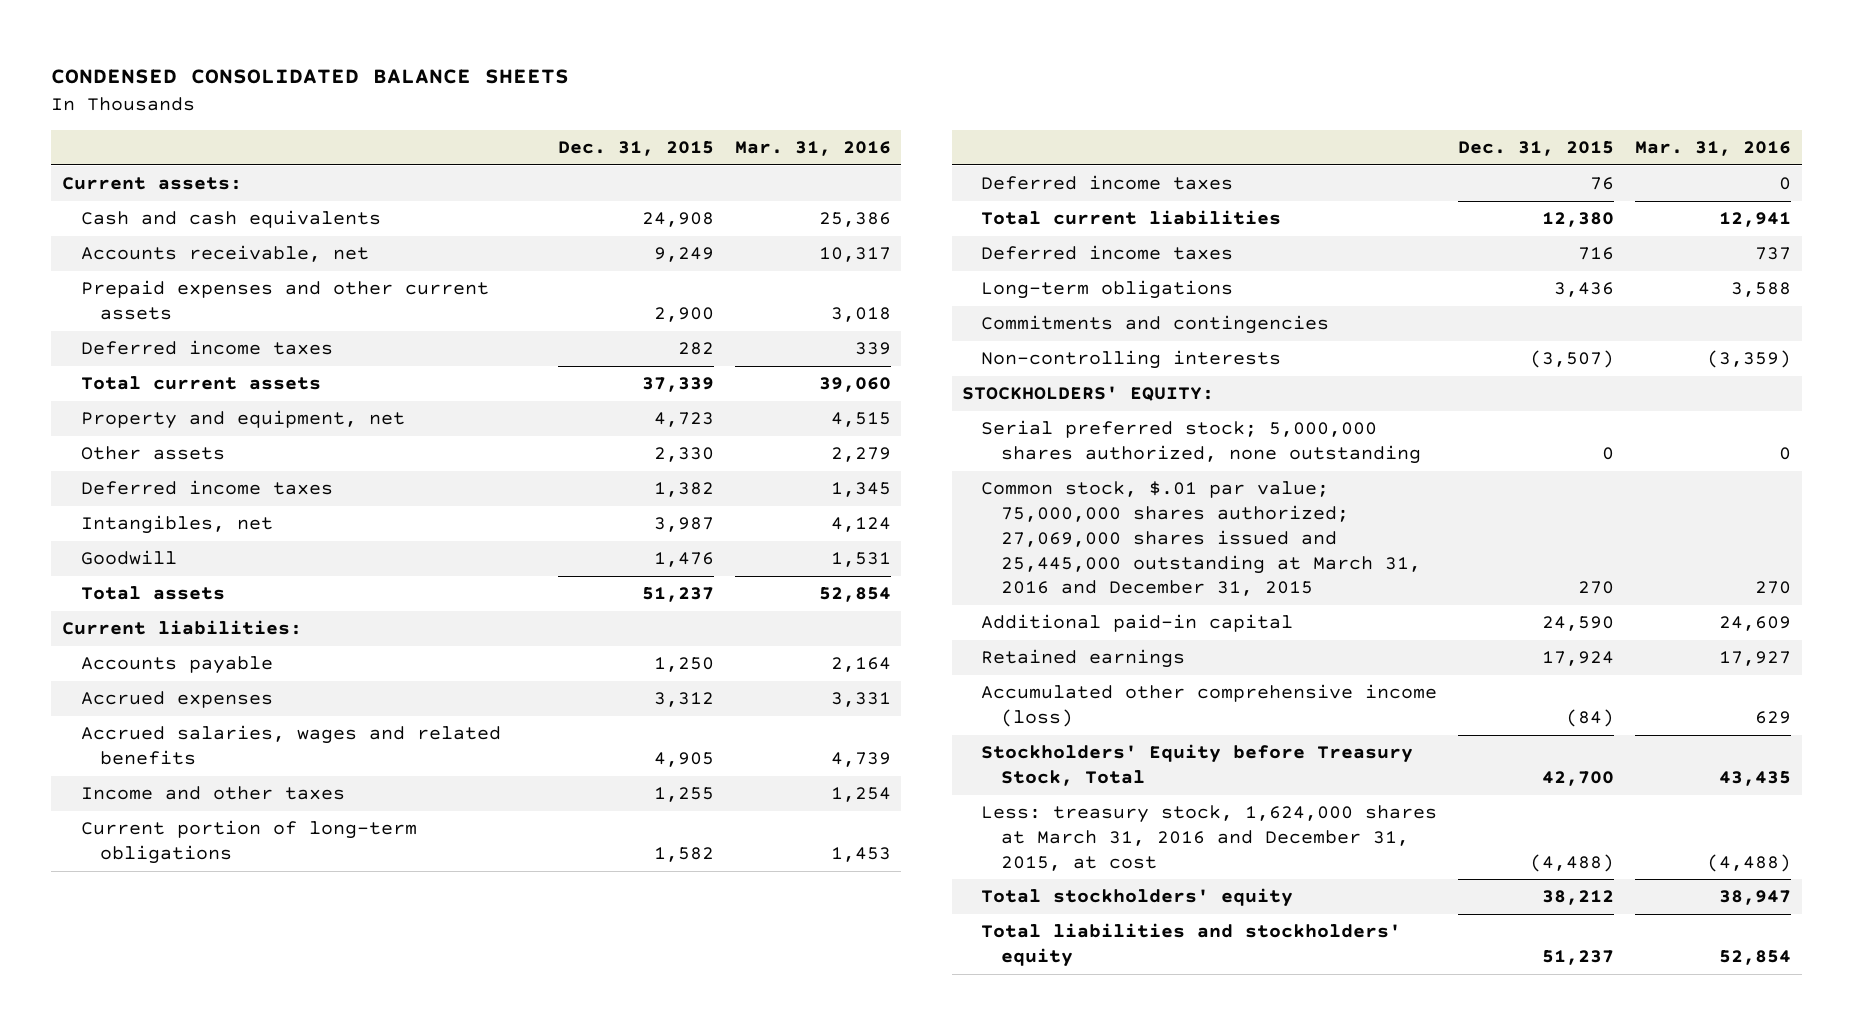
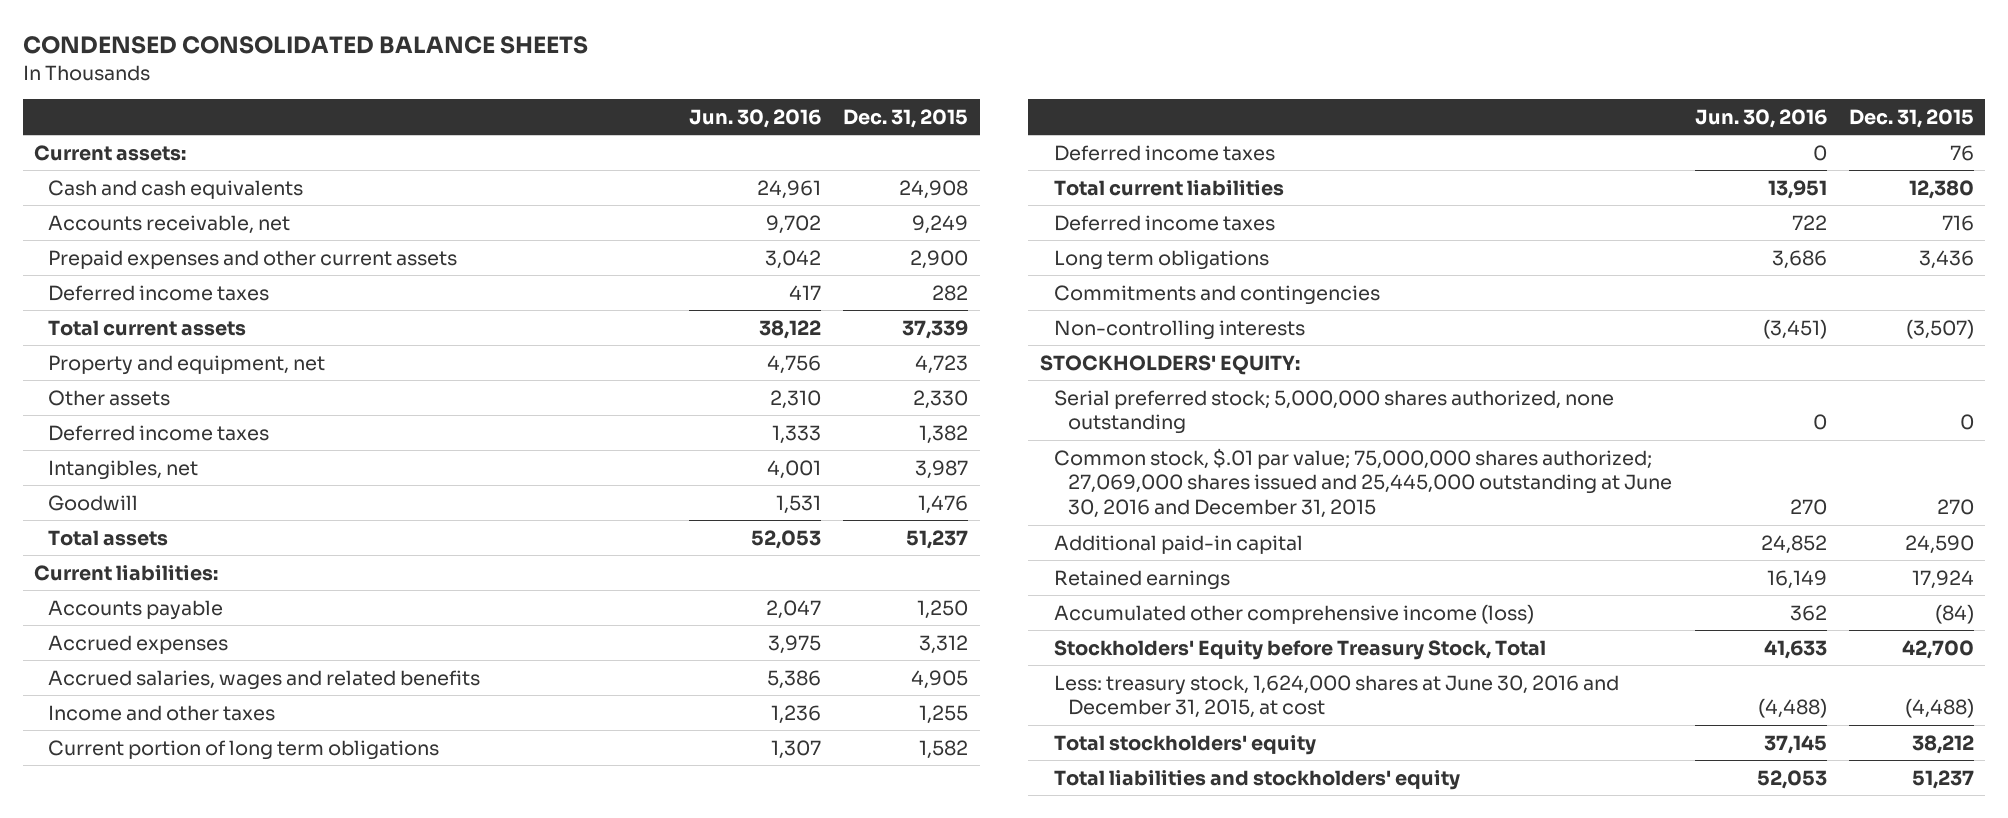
[734,141,891,157] Mar. 31, 2016 -> none
none -> [688,108,821,128] Jun. 30, 2016
[81,820,418,865] Current portion of long-term obligations -> [48,739,440,760] Current portion of long term obligations
[981,280,1234,300] Long-term obligations -> [1053,249,1269,270] Long term obligations
[981,481,1421,597] Common stock, $.01 par value; 75,000,000 shares authorized; 27,069,000 shares issued and 25,445,000 outstanding at March 31, 2016 and December 31, 2015 -> [1053,447,1673,519] Common stock, $.01 par value; 75,000,000 shares authorized; 27,069,000 shares issued and 25,445,000 outstanding at June 30, 2016 and December 31, 2015
[981,805,1438,871] Less: treasury stock, 1,624,000 shares at March 31, 2016 and December 31, 2015, at cost -> [1053,674,1619,719] Less: treasury stock, 1,624,000 shares at June 30, 2016 and December 31, 2015, at cost

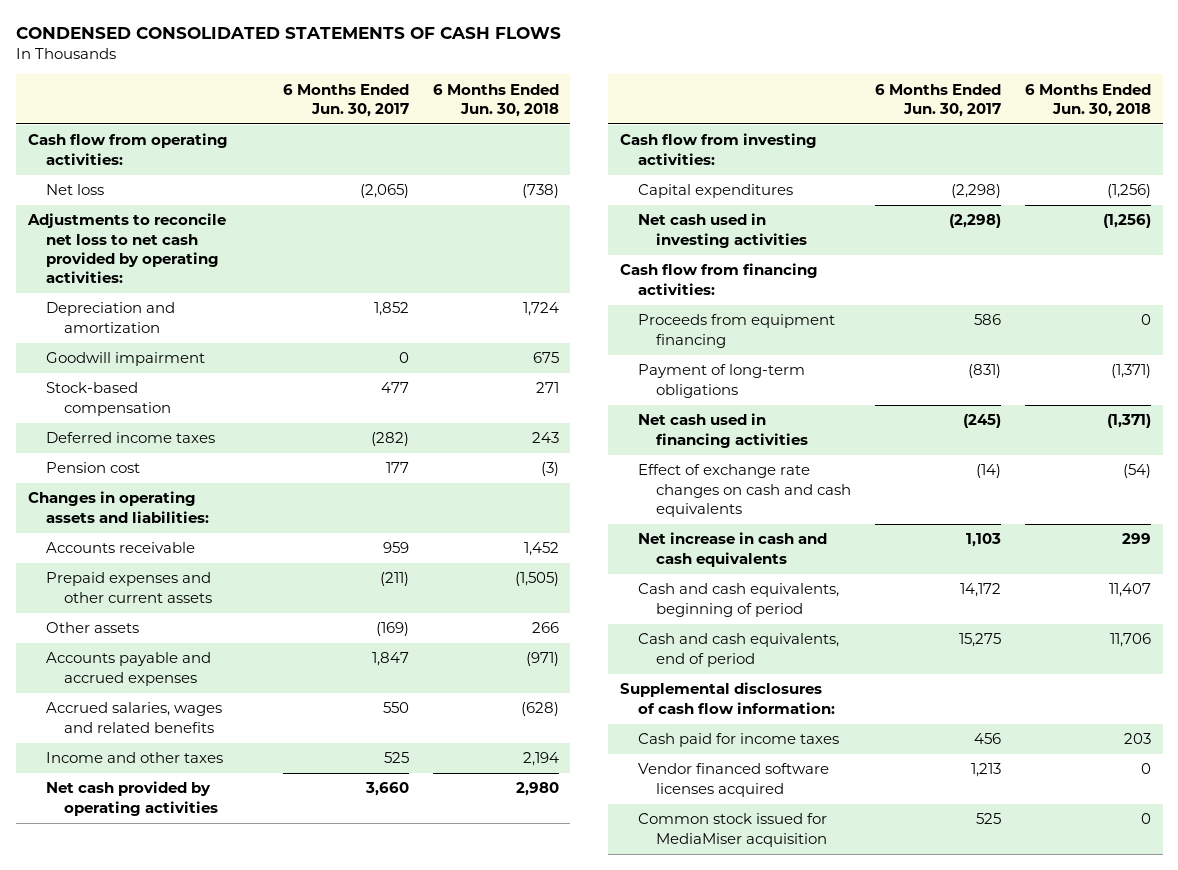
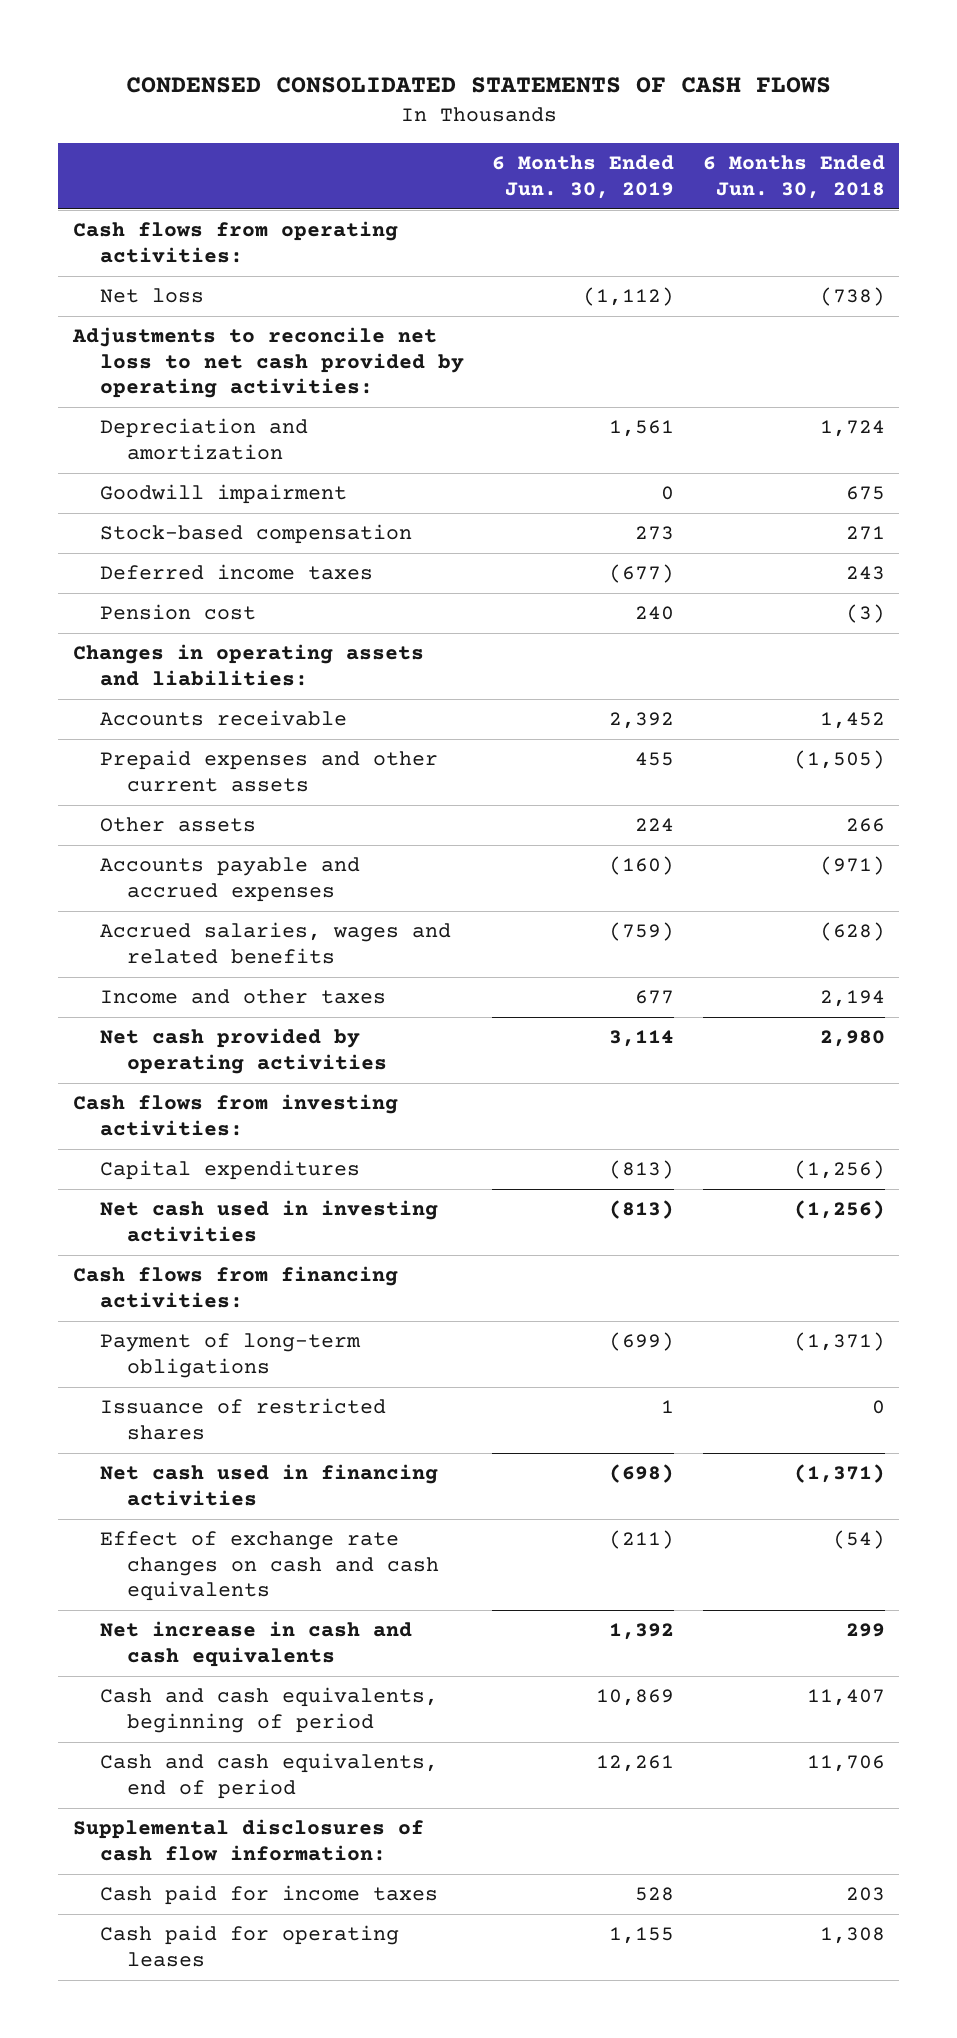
[282,83,409,117] 6 Months Ended Jun. 30, 2017 -> none
none -> [492,155,675,199] 6 Months Ended Jun. 30, 2019
[27,133,228,165] Cash flow from operating activities: -> [72,221,398,263] Cash flows from operating activities:
[619,133,817,165] Cash flow from investing activities: -> [72,1094,398,1136] Cash flows from investing activities:
[637,314,835,348] Proceeds from equipment financing -> none
[619,263,818,295] Cash flow from financing activities: -> [72,1266,398,1308] Cash flows from financing activities:
none -> [100,1398,387,1440] Issuance of restricted shares
[637,763,829,797] Vendor financed software licenses acquired -> none
[637,813,827,847] Common stock issued for MediaMiser acquisition -> none
none -> [100,1925,400,1967] Cash paid for operating leases

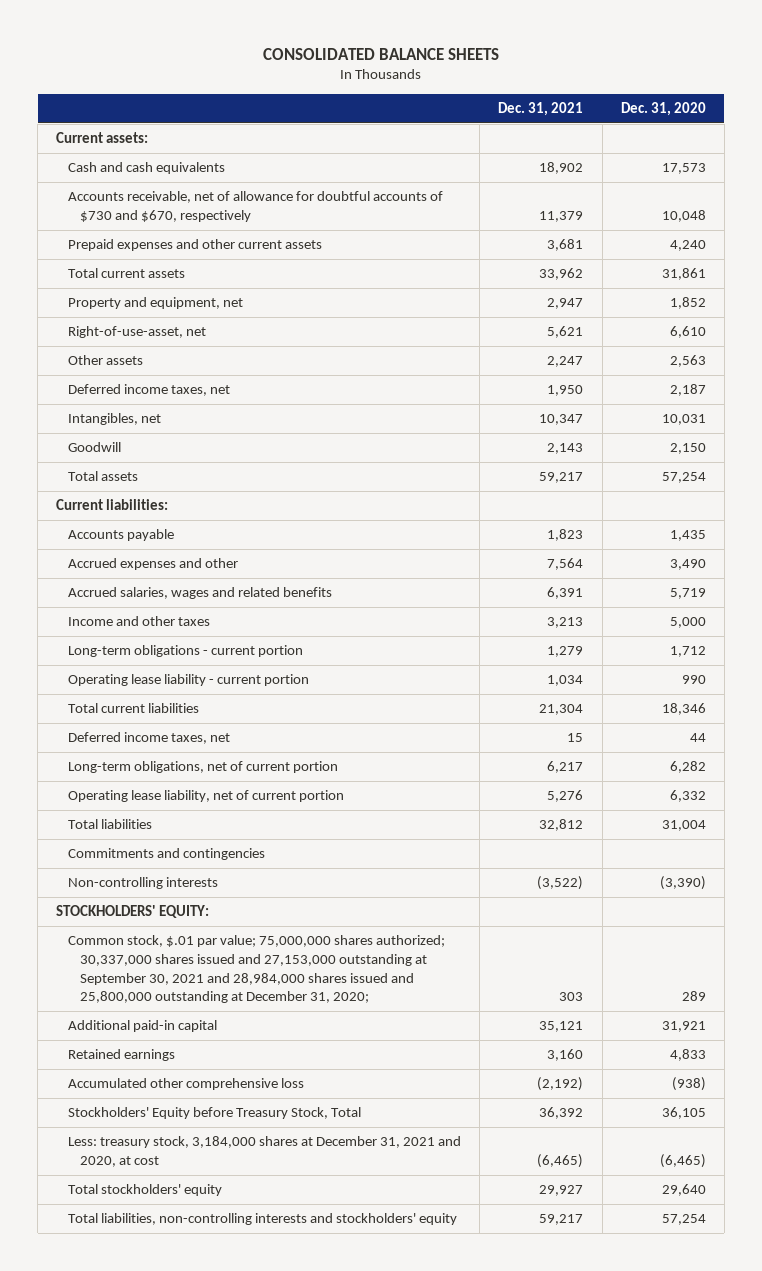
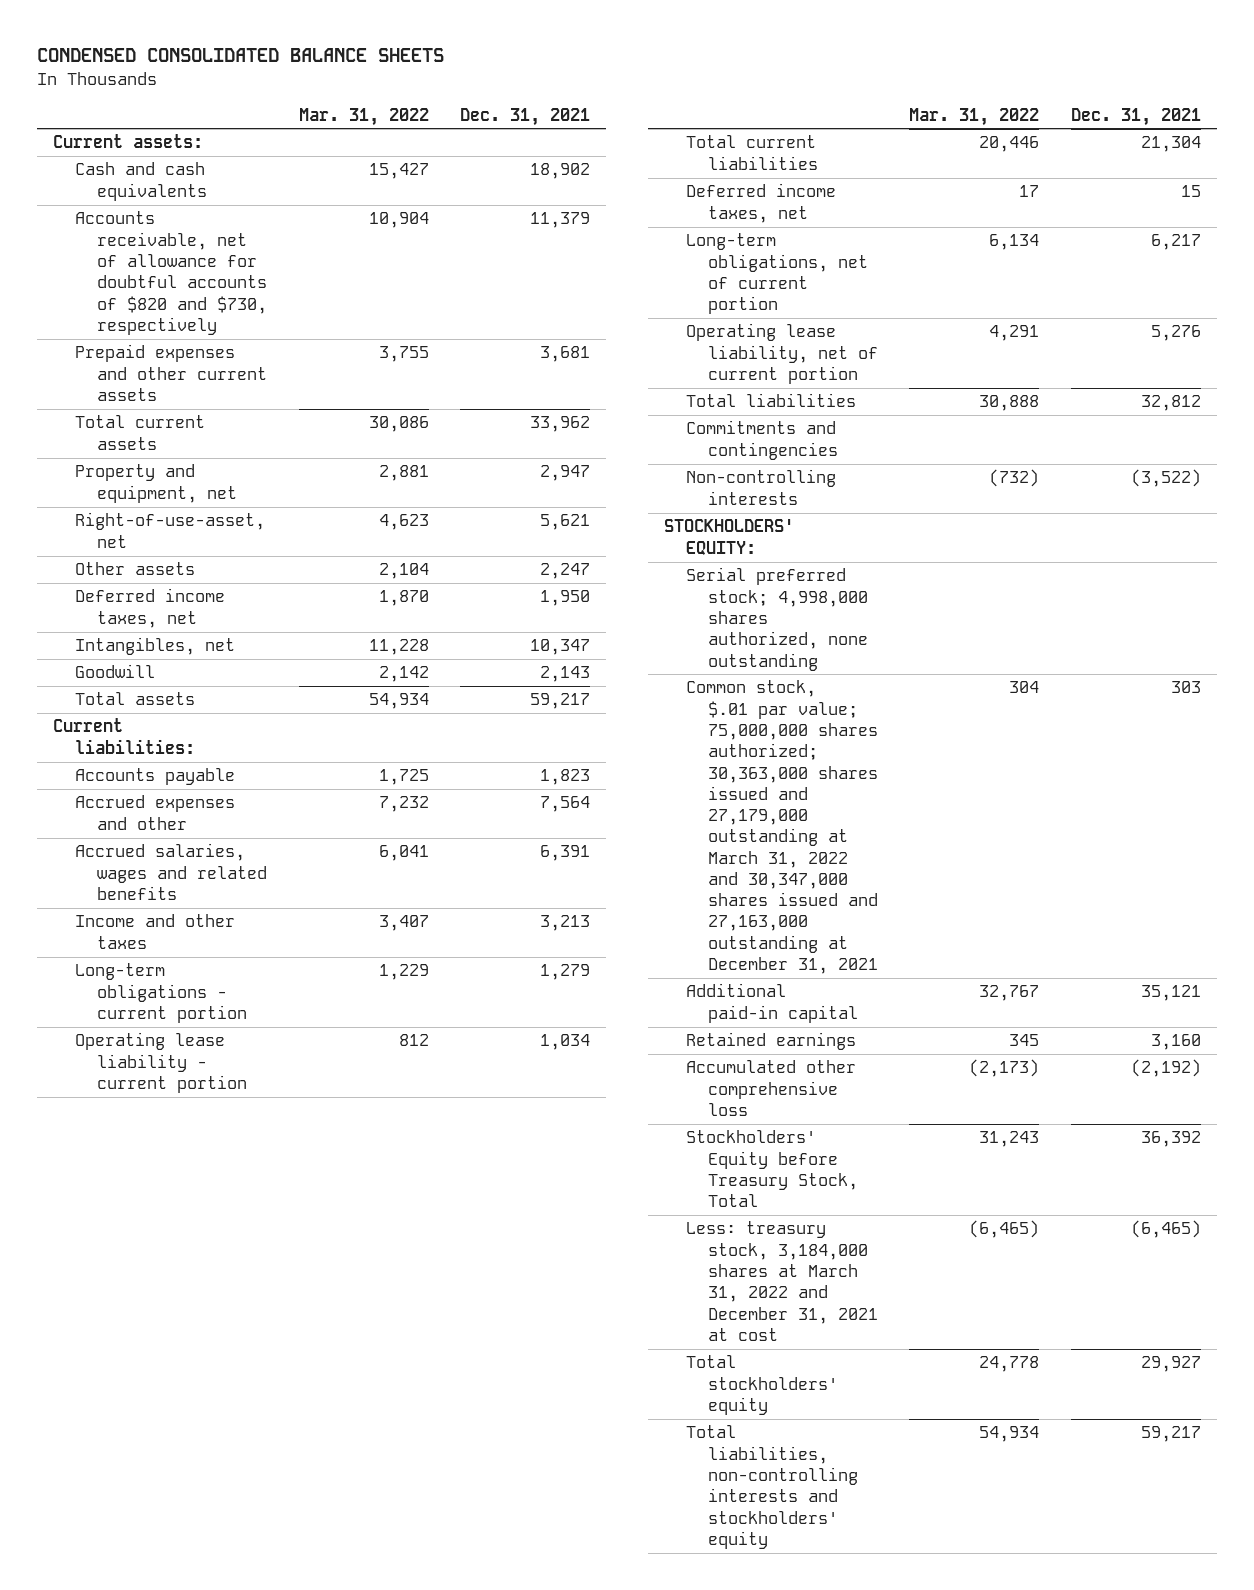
[262,47,499,60] CONSOLIDATED BALANCE SHEETS -> [36,48,444,63] CONDENSED CONSOLIDATED BALANCE SHEETS
[620,101,706,116] Dec. 31, 2020 -> none
none -> [298,107,429,126] Mar. 31, 2022
[68,191,444,222] Accounts receivable, net of allowance for doubtful accounts of $730 and $670, respectively -> [74,211,267,335] Accounts receivable, net of allowance for doubtful accounts of $820 and $730, respectively
none -> [685,567,868,671] Serial preferred stock; 4,998,000 shares authorized, none outstanding
[68,935,446,1004] Common stock, $.01 par value; 75,000,000 shares authorized; 30,337,000 shares issued and 27,153,000 outstanding at September 30, 2021 and 28,984,000 shares issued and 25,800,000 outstanding at December 31, 2020; -> [685,680,878,975] Common stock, $.01 par value; 75,000,000 shares authorized; 30,363,000 shares issued and 27,179,000 outstanding at March 31, 2022 and 30,347,000 shares issued and 27,163,000 outstanding at December 31, 2021
[68,1136,462,1167] Less: treasury stock, 3,184,000 shares at December 31, 2021 and 2020, at cost -> [685,1221,878,1341] Less: treasury stock, 3,184,000 shares at March 31, 2022 and December 31, 2021 at cost

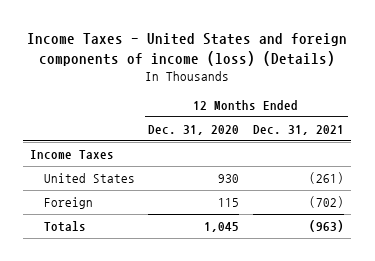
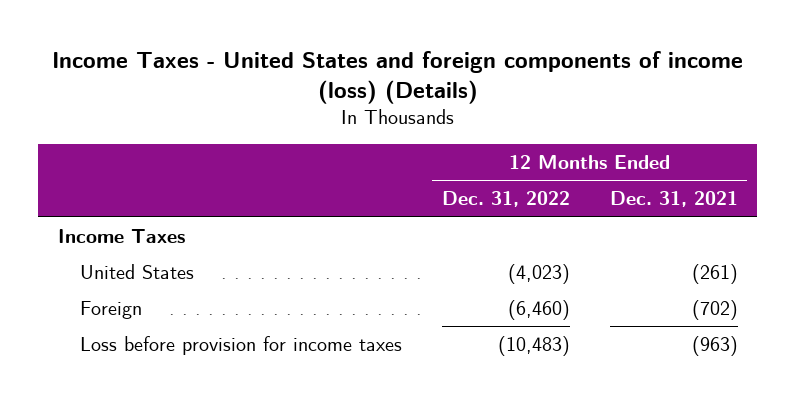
[148,124,240,135] Dec. 31, 2020 -> none
none -> [441,191,570,208] Dec. 31, 2022
[43,221,86,233] Totals -> [80,336,403,356] Loss before provision for income taxes

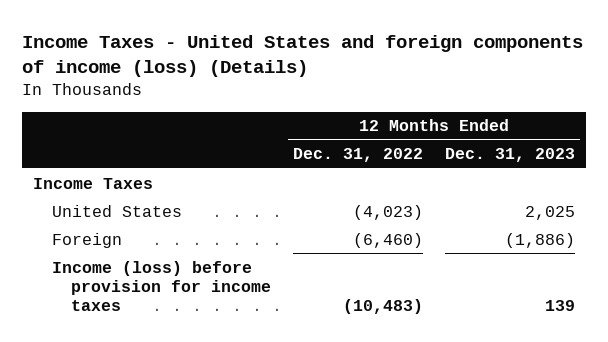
[609,191,738,208] Dec. 31, 2021 -> none
none -> [445,148,576,163] Dec. 31, 2023
[80,336,403,356] Loss before provision for income taxes -> [52,260,272,311] Income (loss) before provision for income taxes

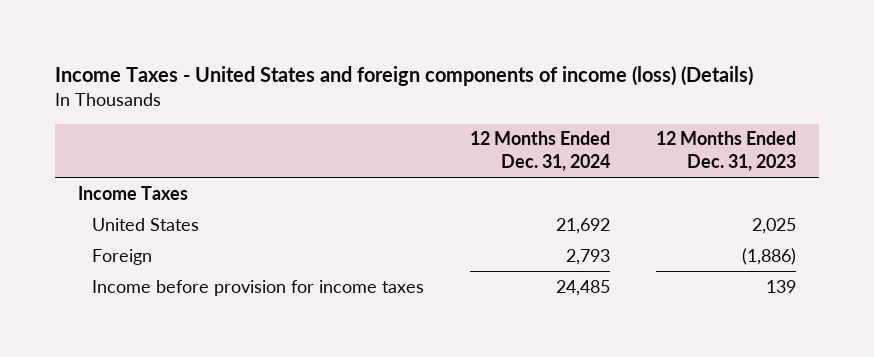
[293,148,424,163] Dec. 31, 2022 -> none
none -> [469,131,610,172] 12 Months Ended Dec. 31, 2024
[52,260,272,311] Income (loss) before provision for income taxes -> [92,279,425,296] Income before provision for income taxes

